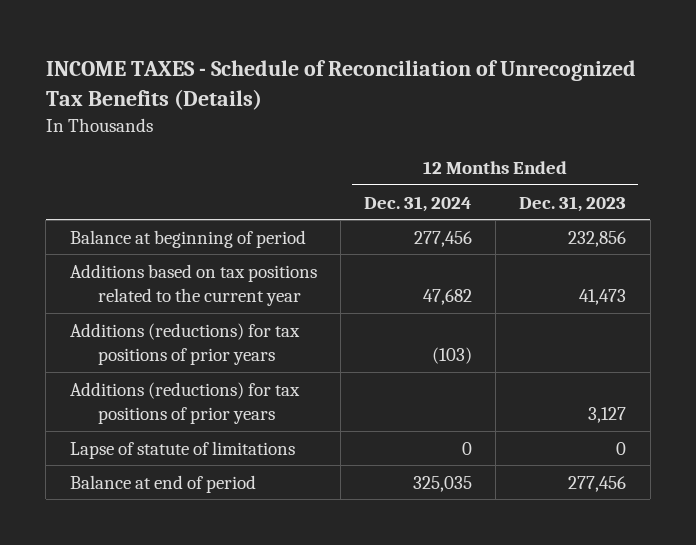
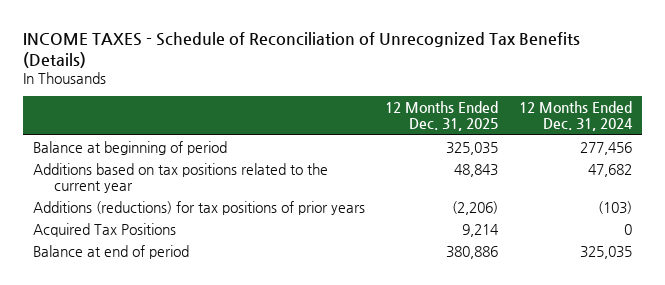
[519,195,627,212] Dec. 31, 2023 -> none
none -> [385,101,499,132] 12 Months Ended Dec. 31, 2025
[69,381,300,425] Additions (reductions) for tax positions of prior years -> none
[69,440,295,459] Lapse of statute of limitations -> none
none -> [32,222,176,237] Acquired Tax Positions

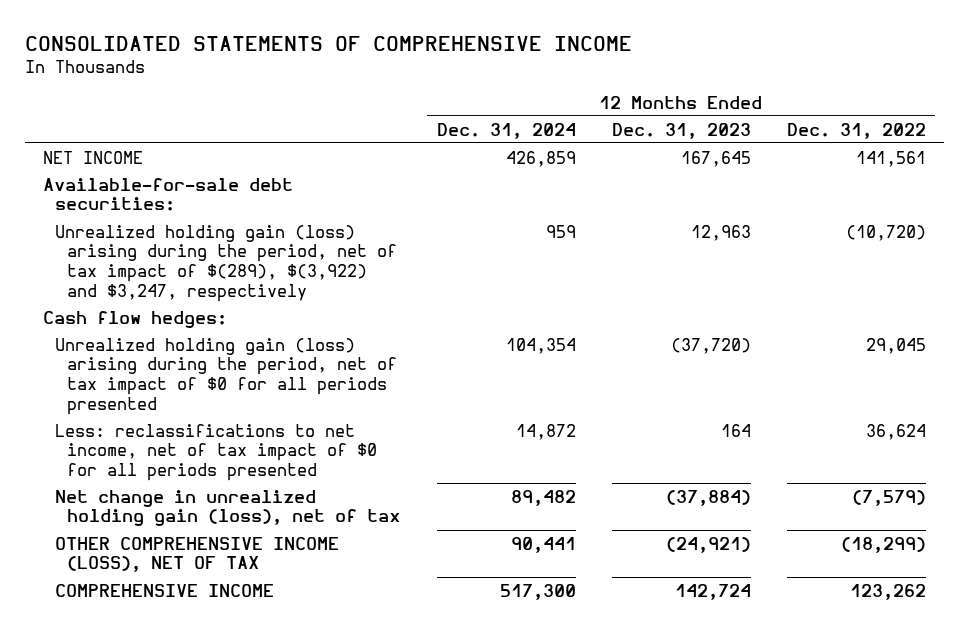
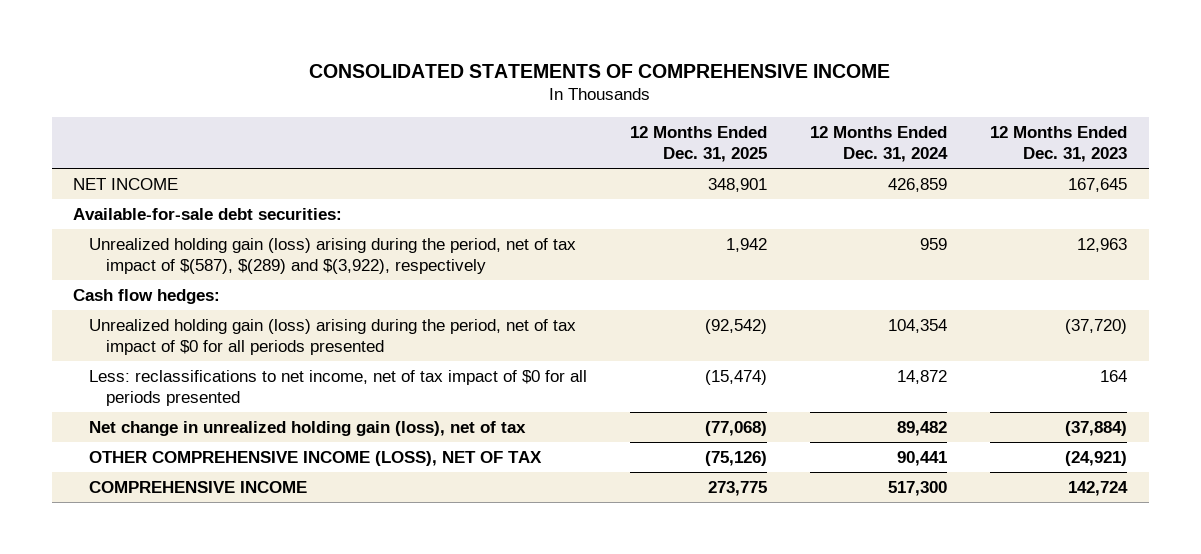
[787,122,927,139] Dec. 31, 2022 -> none
none -> [630,125,768,163] 12 Months Ended Dec. 31, 2025
[55,224,398,303] Unrealized holding gain (loss) arising during the period, net of tax impact of $(289), $(3,922) and $3,247, respectively -> [89,237,577,274] Unrealized holding gain (loss) arising during the period, net of tax impact of $(587), $(289) and $(3,922), respectively

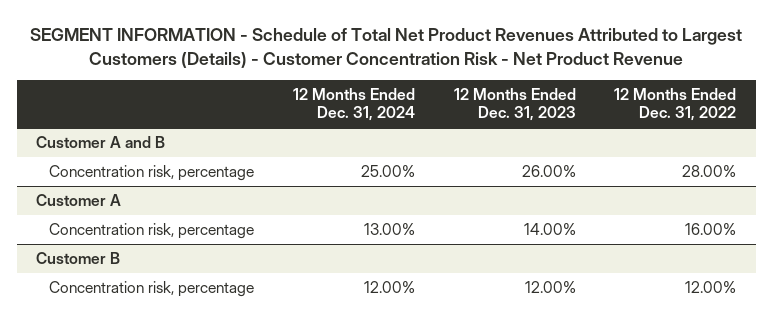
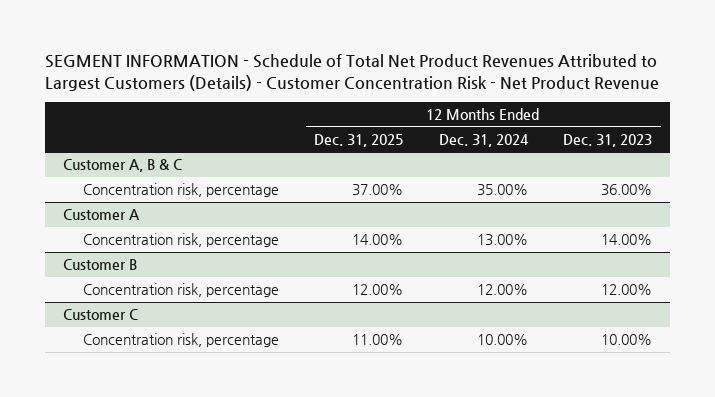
[614,88,737,122] 12 Months Ended Dec. 31, 2022 -> none
none -> [314,133,404,147] Dec. 31, 2025
[35,136,165,149] Customer A and B -> [62,159,182,173] Customer A, B & C
[360,165,415,178] 25.00% -> [476,184,528,197] 35.00%
[521,165,576,178] 26.00% -> [601,184,653,197] 36.00%
none -> [62,309,138,321] Customer C
none -> [82,333,279,348] Concentration risk, percentage

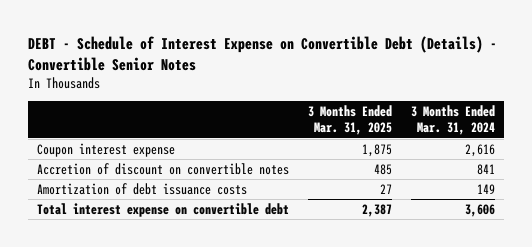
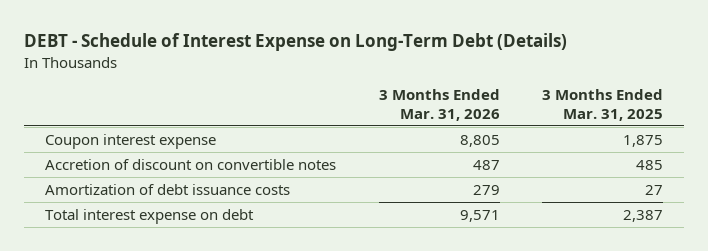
[27,35,497,71] DEBT - Schedule of Interest Expense on Convertible Debt (Details) - Convertible Senior Notes -> [24,33,568,52] DEBT - Schedule of Interest Expense on Long-Term Debt (Details)
[410,105,495,136] 3 Months Ended Mar. 31, 2024 -> none
none -> [378,89,500,121] 3 Months Ended Mar. 31, 2026
[37,202,290,217] Total interest expense on convertible debt -> [45,208,255,224] Total interest expense on debt

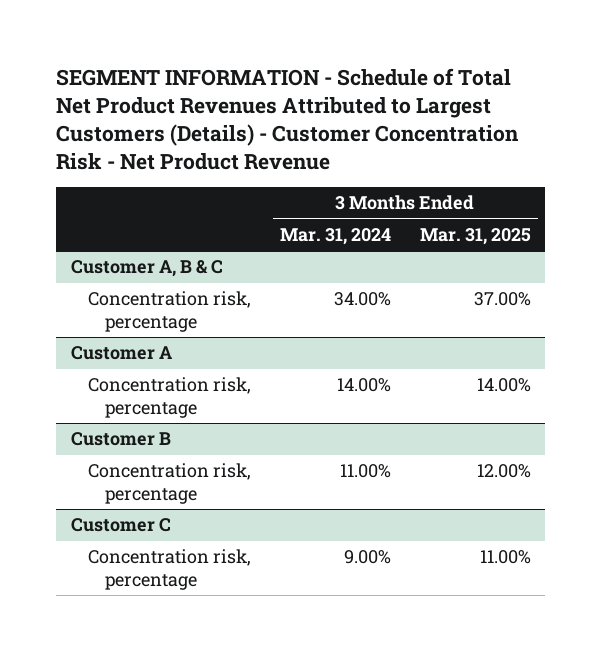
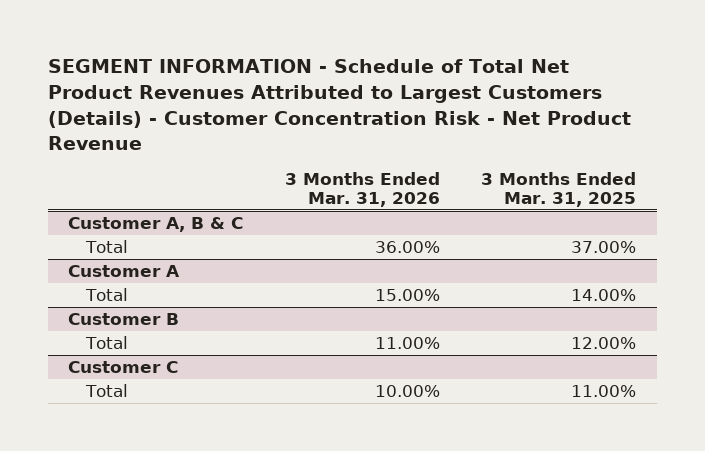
[279,228,391,246] Mar. 31, 2024 -> none
none -> [284,171,440,207] 3 Months Ended Mar. 31, 2026
[87,291,251,332] Concentration risk, percentage -> [85,239,129,253] Total
[87,377,251,418] Concentration risk, percentage -> [85,287,129,301] Total
[87,463,251,504] Concentration risk, percentage -> [85,335,129,349] Total
[87,549,251,590] Concentration risk, percentage -> [85,383,129,397] Total

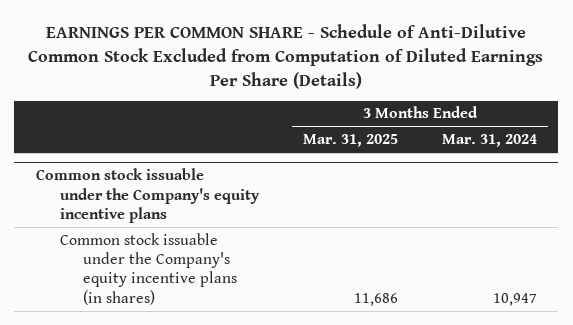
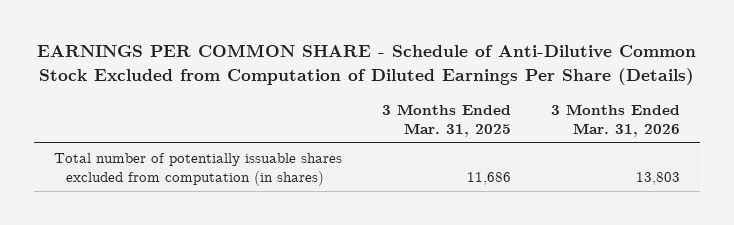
[441,133,537,147] Mar. 31, 2024 -> none
none -> [551,103,681,137] 3 Months Ended Mar. 31, 2026
[36,168,260,224] Common stock issuable under the Company's equity incentive plans -> none
[59,232,238,305] Common stock issuable under the Company's equity incentive plans (in shares) -> [54,153,343,187] Total number of potentially issuable shares excluded from computation (in shares)

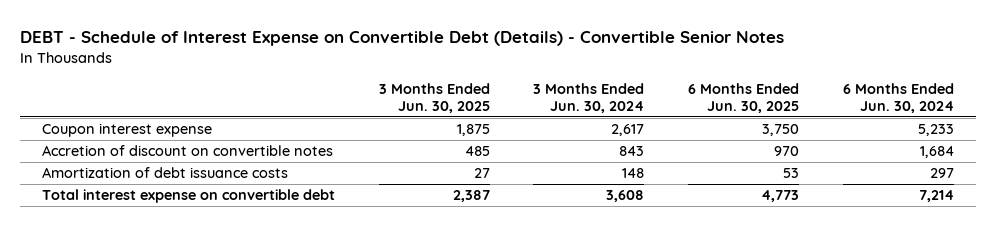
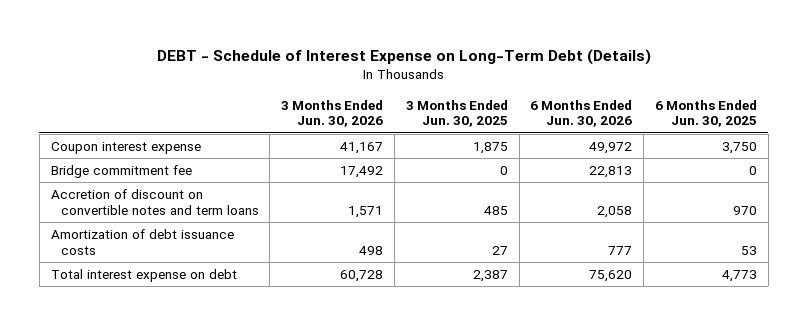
[19,30,784,46] DEBT - Schedule of Interest Expense on Convertible Debt (Details) - Convertible Senior Notes -> [156,48,651,65] DEBT - Schedule of Interest Expense on Long-Term Debt (Details)
[533,82,645,114] 3 Months Ended Jun. 30, 2024 -> none
[842,82,954,114] 6 Months Ended Jun. 30, 2024 -> none
none -> [281,99,384,128] 3 Months Ended Jun. 30, 2026
none -> [530,99,633,128] 6 Months Ended Jun. 30, 2026
none -> [50,164,192,178] Bridge commitment fee
[41,145,333,157] Accretion of discount on convertible notes -> [50,188,259,215] Accretion of discount on convertible notes and term loans
[41,189,335,204] Total interest expense on convertible debt -> [50,268,237,282] Total interest expense on debt

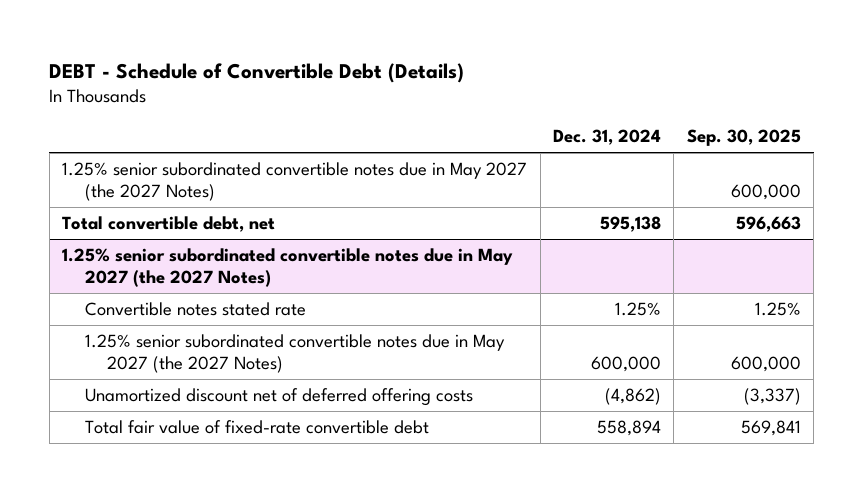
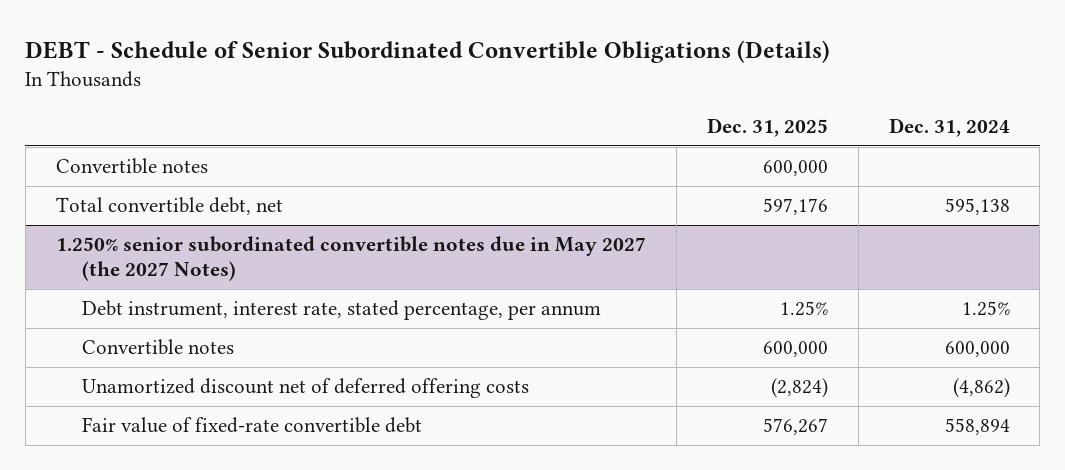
[49,62,465,83] DEBT - Schedule of Convertible Debt (Details) -> [25,39,831,63] DEBT - Schedule of Senior Subordinated Convertible Obligations (Details)
[686,129,801,147] Sep. 30, 2025 -> none
none -> [706,117,828,137] Dec. 31, 2025
[62,161,528,201] 1.25% senior subordinated convertible notes due in May 2027 (the 2027 Notes) -> [55,158,208,175] Convertible notes
[62,247,514,287] 1.25% senior subordinated convertible notes due in May 2027 (the 2027 Notes) -> [55,236,646,281] 1.250% senior subordinated convertible notes due in May 2027 (the 2027 Notes)
[84,301,306,316] Convertible notes stated rate -> [81,300,601,321] Debt instrument, interest rate, stated percentage, per annum
[84,333,505,373] 1.25% senior subordinated convertible notes due in May 2027 (the 2027 Notes) -> [81,339,234,356] Convertible notes
[84,419,429,434] Total fair value of fixed-rate convertible debt -> [81,417,422,434] Fair value of fixed-rate convertible debt

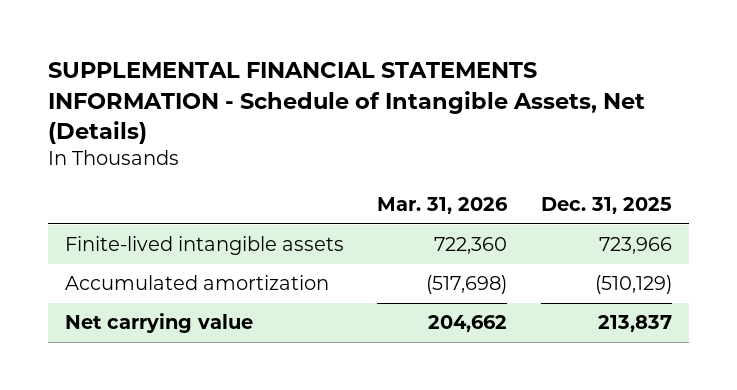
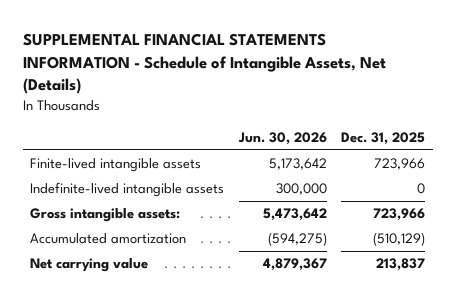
[377,196,509,214] Mar. 31, 2026 -> none
none -> [237,131,327,145] Jun. 30, 2026
none -> [30,182,225,198] Indefinite-lived intangible assets
none -> [30,208,181,223] Gross intangible assets:

